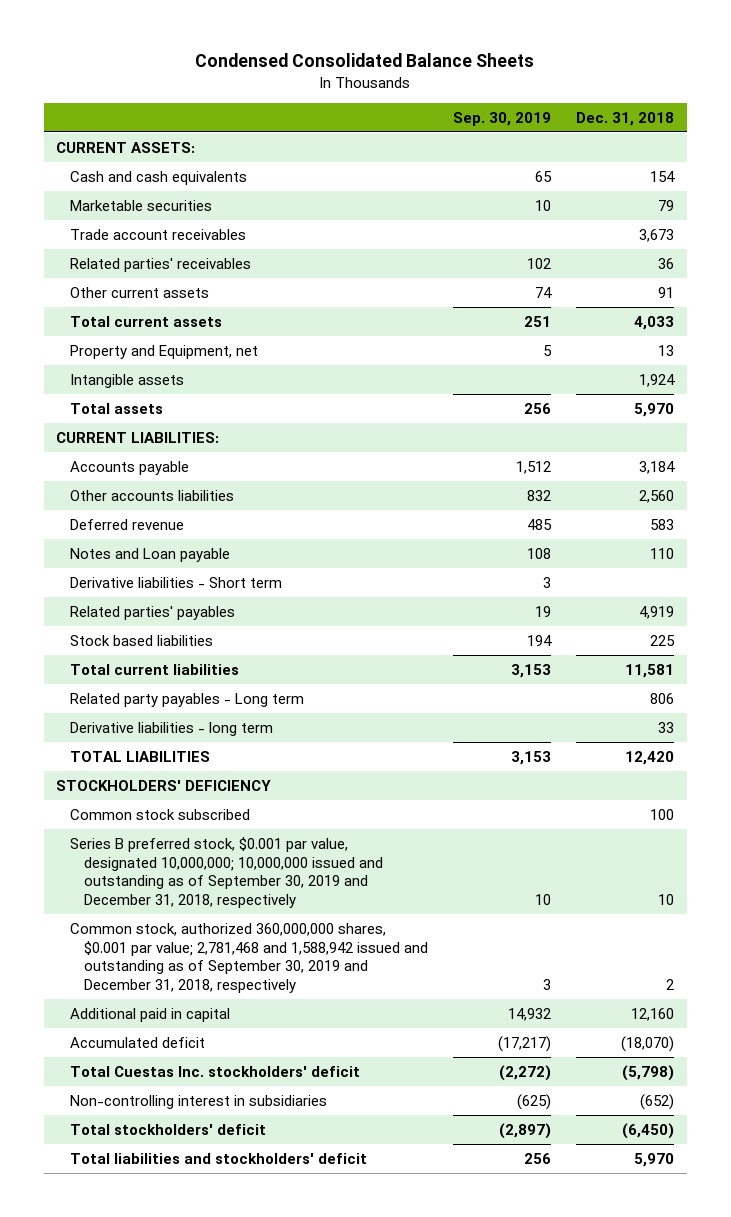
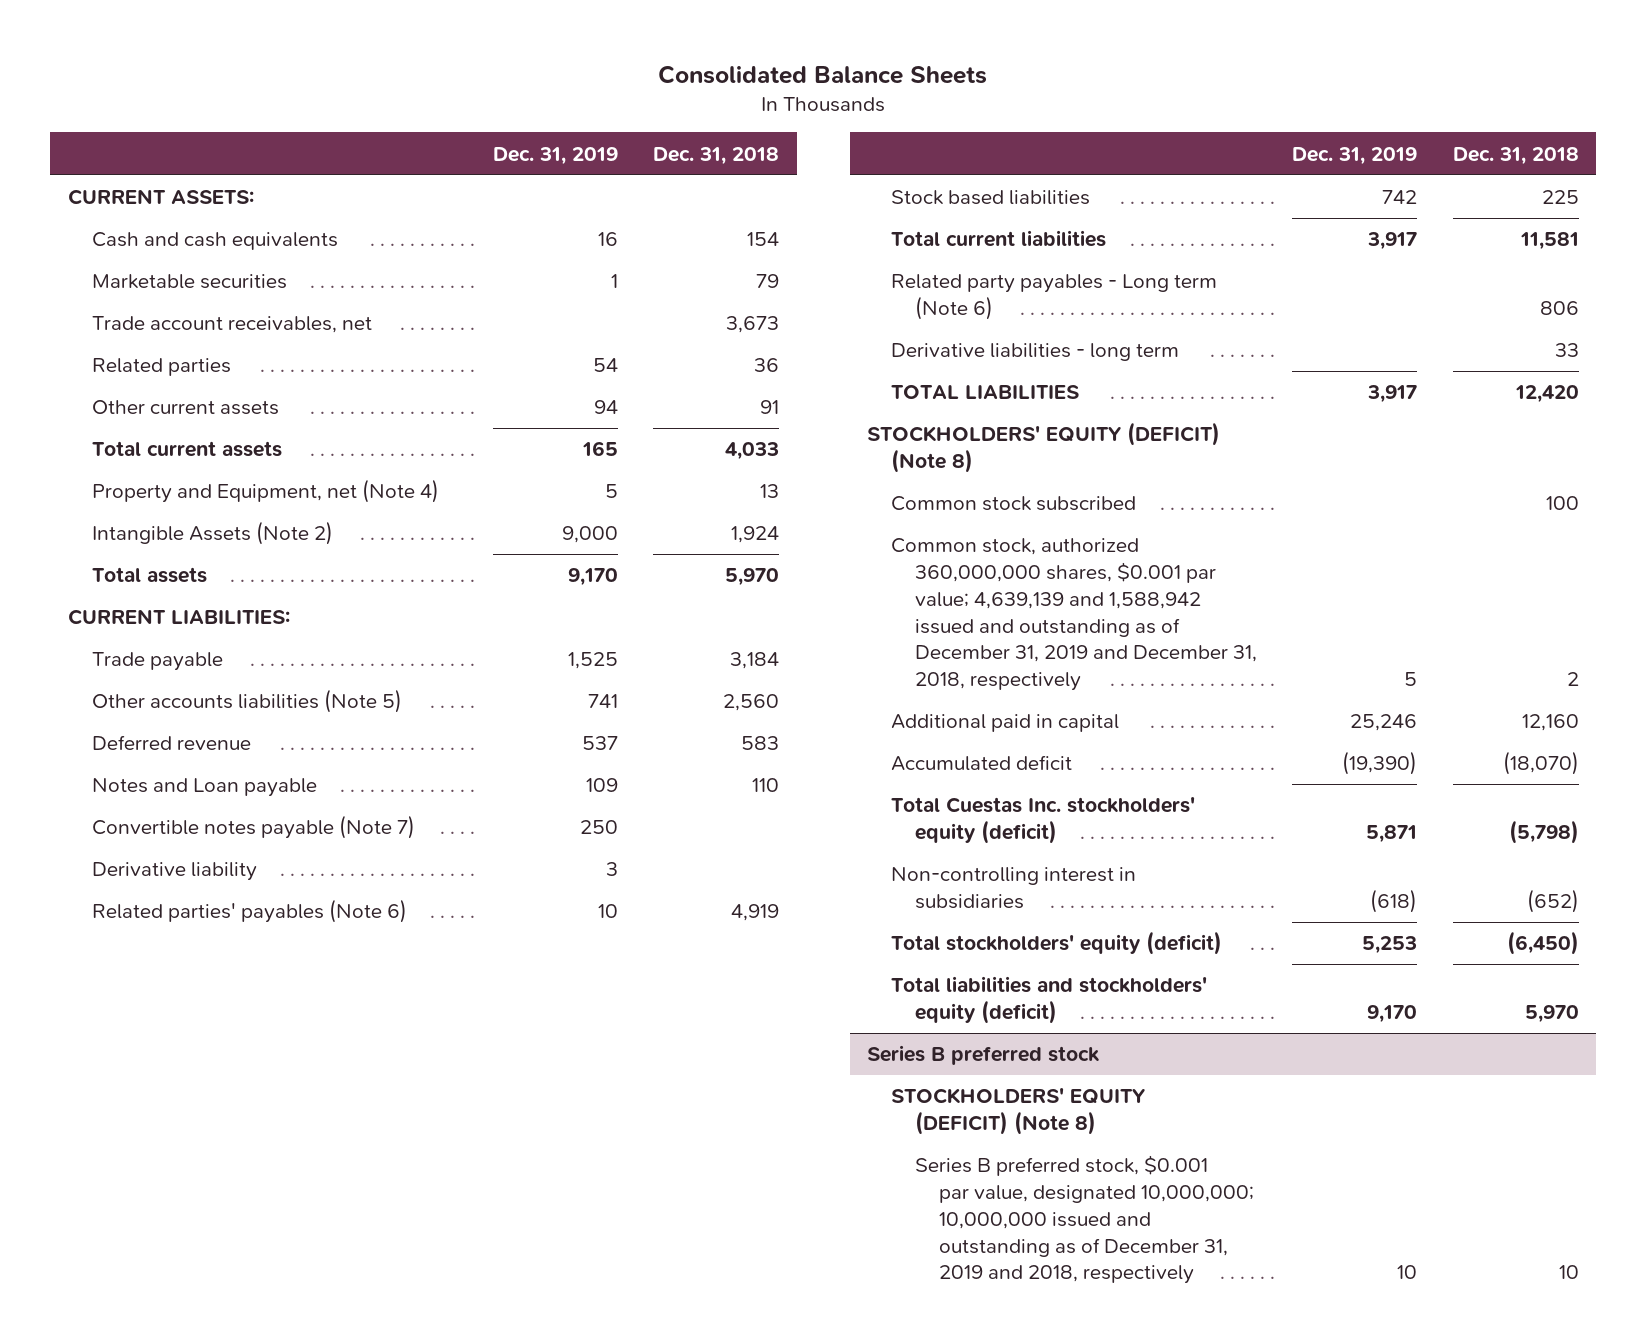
[195,53,535,68] Condensed Consolidated Balance Sheets -> [658,64,988,84] Consolidated Balance Sheets
[453,111,552,126] Sep. 30, 2019 -> none
none -> [492,146,618,165] Dec. 31, 2019
[70,228,247,240] Trade account receivables -> [91,316,372,334] Trade account receivables, net
[70,257,252,272] Related parties' receivables -> [91,358,231,377] Related parties
[70,344,259,359] Property and Equipment, net -> [91,479,439,504] Property and Equipment, net (Note 4)
[70,373,185,388] Intangible assets -> [91,521,333,546] Intangible Assets (Note 2)
[70,460,190,475] Accounts payable -> [91,652,223,672] Trade payable
[70,489,235,501] Other accounts liabilities -> [91,689,402,714] Other accounts liabilities (Note 5)
none -> [91,815,415,840] Convertible notes payable (Note 7)
[70,576,283,588] Derivative liabilities - Short term -> [91,862,257,882] Derivative liability
[70,605,236,620] Related parties' payables -> [91,899,407,924] Related parties' payables (Note 6)
[70,692,305,707] Related party payables - Long term -> [891,274,1218,321] Related party payables - Long term (Note 6)
[56,779,272,791] STOCKHOLDERS' DEFICIENCY -> [867,422,1221,474] STOCKHOLDERS' EQUITY (DEFICIT) (Note 8)
[70,836,383,909] Series B preferred stock, $0.001 par value, designated 10,000,000; 10,000,000 issued and outstanding as of September 30, 2019 and December 31, 2018, respectively -> none
[70,922,428,994] Common stock, authorized 360,000,000 shares, $0.001 par value; 2,781,468 and 1,588,942 issued and outstanding as of September 30, 2019 and December 31, 2018, respectively -> [891,538,1257,692] Common stock, authorized 360,000,000 shares, $0.001 par value; 4,639,139 and 1,588,942 issued and outstanding as of December 31, 2019 and December 31, 2018, respectively
[70,1065,361,1077] Total Cuestas Inc. stockholders' deficit -> [891,797,1196,845] Total Cuestas Inc. stockholders' equity (deficit)
[70,1123,267,1135] Total stockholders' deficit -> [891,931,1223,956] Total stockholders' equity (deficit)
[70,1152,368,1164] Total liabilities and stockholders' deficit -> [891,976,1208,1025] Total liabilities and stockholders' equity (deficit)
none -> [867,1045,1101,1066] Series B preferred stock
none -> [891,1088,1147,1136] STOCKHOLDERS' EQUITY (DEFICIT) (Note 8)
none -> [914,1155,1254,1285] Series B preferred stock, $0.001 par value, designated 10,000,000; 10,000,000 issued and outstanding as of December 31, 2019 and 2018, respectively

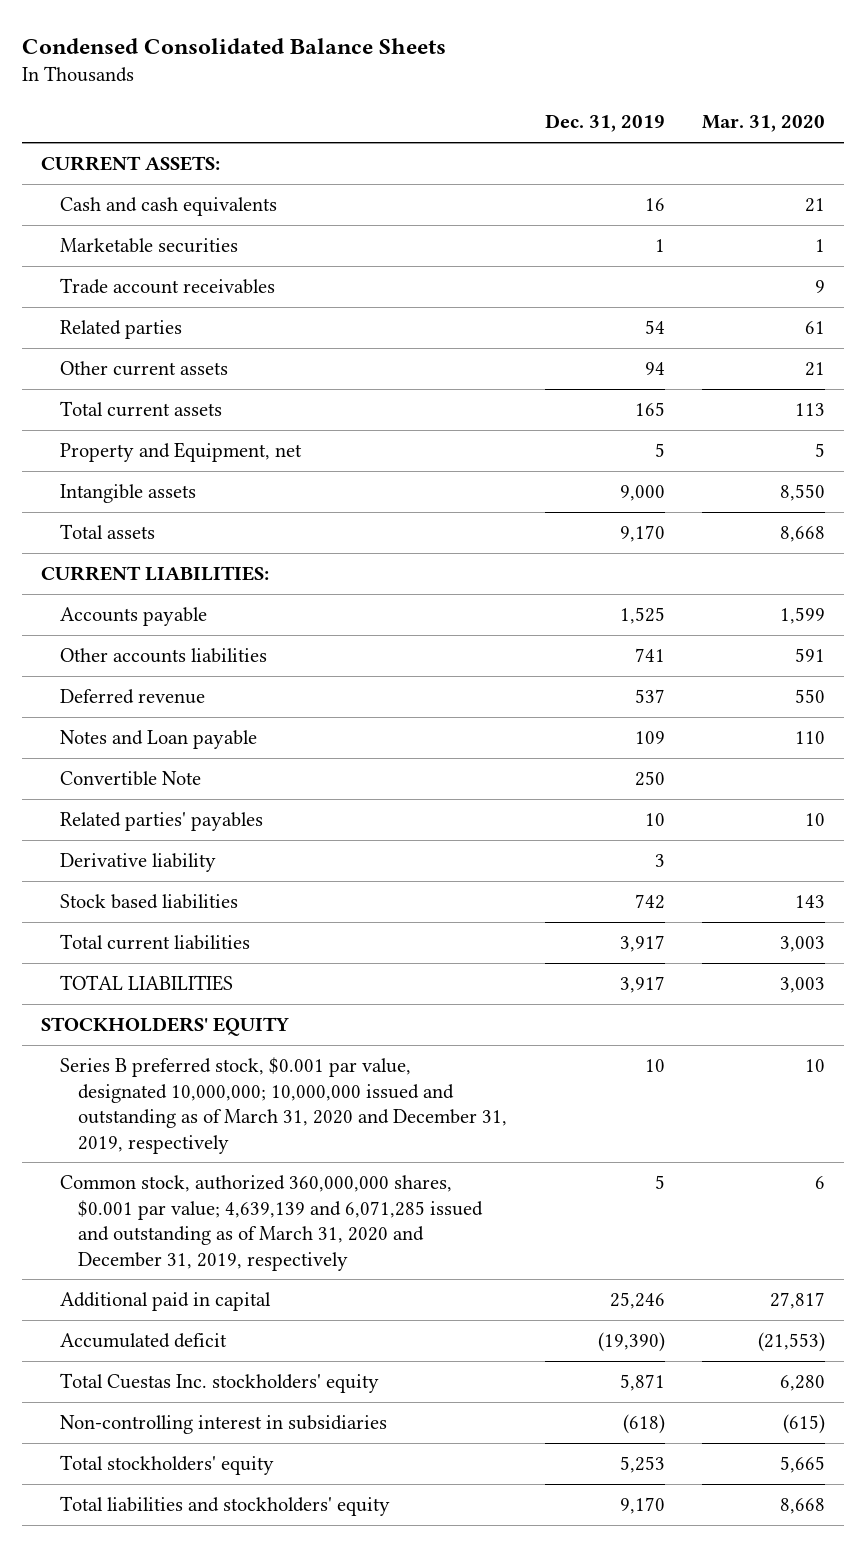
[658,64,988,84] Consolidated Balance Sheets -> [21,37,446,54] Condensed Consolidated Balance Sheets
[653,146,780,165] Dec. 31, 2018 -> none
none -> [702,115,826,133] Mar. 31, 2020
[91,316,372,334] Trade account receivables, net -> [59,277,275,294] Trade account receivables
[91,479,439,504] Property and Equipment, net (Note 4) -> [59,441,302,462] Property and Equipment, net
[91,521,333,546] Intangible Assets (Note 2) -> [59,483,196,503] Intangible assets
[91,652,223,672] Trade payable -> [59,606,207,626] Accounts payable
[91,689,402,714] Other accounts liabilities (Note 5) -> [59,647,267,663] Other accounts liabilities
[91,815,415,840] Convertible notes payable (Note 7) -> [59,770,201,786] Convertible Note
none -> [59,811,263,831] Related parties' payables
[91,899,407,924] Related parties' payables (Note 6) -> none
[891,274,1218,321] Related party payables - Long term (Note 6) -> none
[891,343,1180,362] Derivative liabilities - long term -> none
[891,496,1137,512] Common stock subscribed -> none
[867,422,1221,474] STOCKHOLDERS' EQUITY (DEFICIT) (Note 8) -> [40,1016,289,1036] STOCKHOLDERS' EQUITY
none -> [59,1056,508,1154] Series B preferred stock, $0.001 par value, designated 10,000,000; 10,000,000 issued and outstanding as of March 31, 2020 and December 31, 2019, respectively
[891,538,1257,692] Common stock, authorized 360,000,000 shares, $0.001 par value; 4,639,139 and 1,588,942 issued and outstanding as of December 31, 2019 and December 31, 2018, respectively -> [59,1174,484,1271] Common stock, authorized 360,000,000 shares, $0.001 par value; 4,639,139 and 6,071,285 issued and outstanding as of March 31, 2020 and December 31, 2019, respectively
[891,797,1196,845] Total Cuestas Inc. stockholders' equity (deficit) -> [59,1372,379,1393] Total Cuestas Inc. stockholders' equity
[867,1045,1101,1066] Series B preferred stock -> none
[891,1088,1147,1136] STOCKHOLDERS' EQUITY (DEFICIT) (Note 8) -> none
[914,1155,1254,1285] Series B preferred stock, $0.001 par value, designated 10,000,000; 10,000,000 issued and outstanding as of December 31, 2019 and 2018, respectively -> none
[891,931,1223,956] Total stockholders' equity (deficit) -> [59,1454,274,1475] Total stockholders' equity
[891,976,1208,1025] Total liabilities and stockholders' equity (deficit) -> [59,1495,390,1516] Total liabilities and stockholders' equity

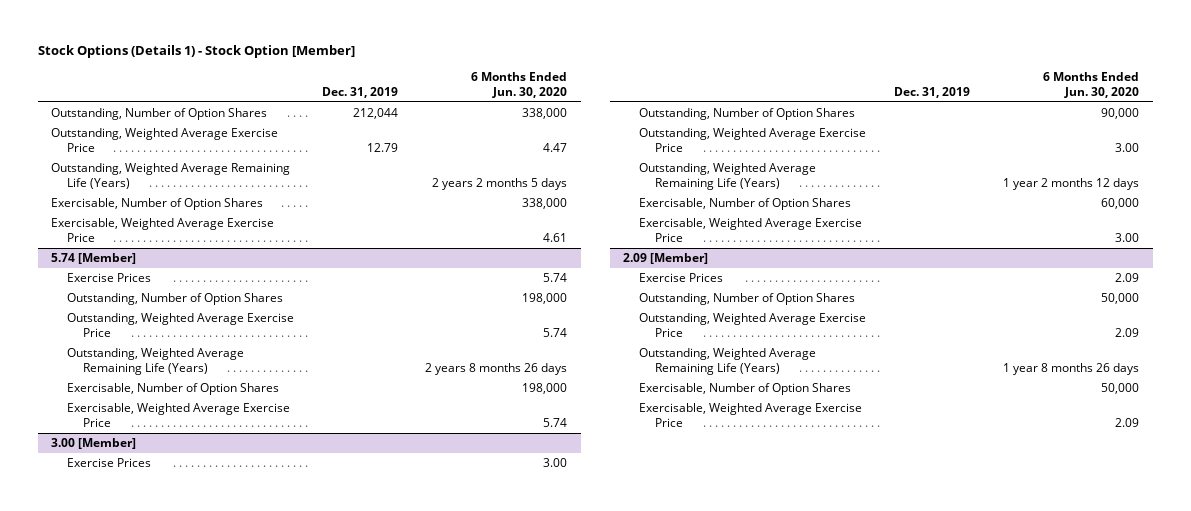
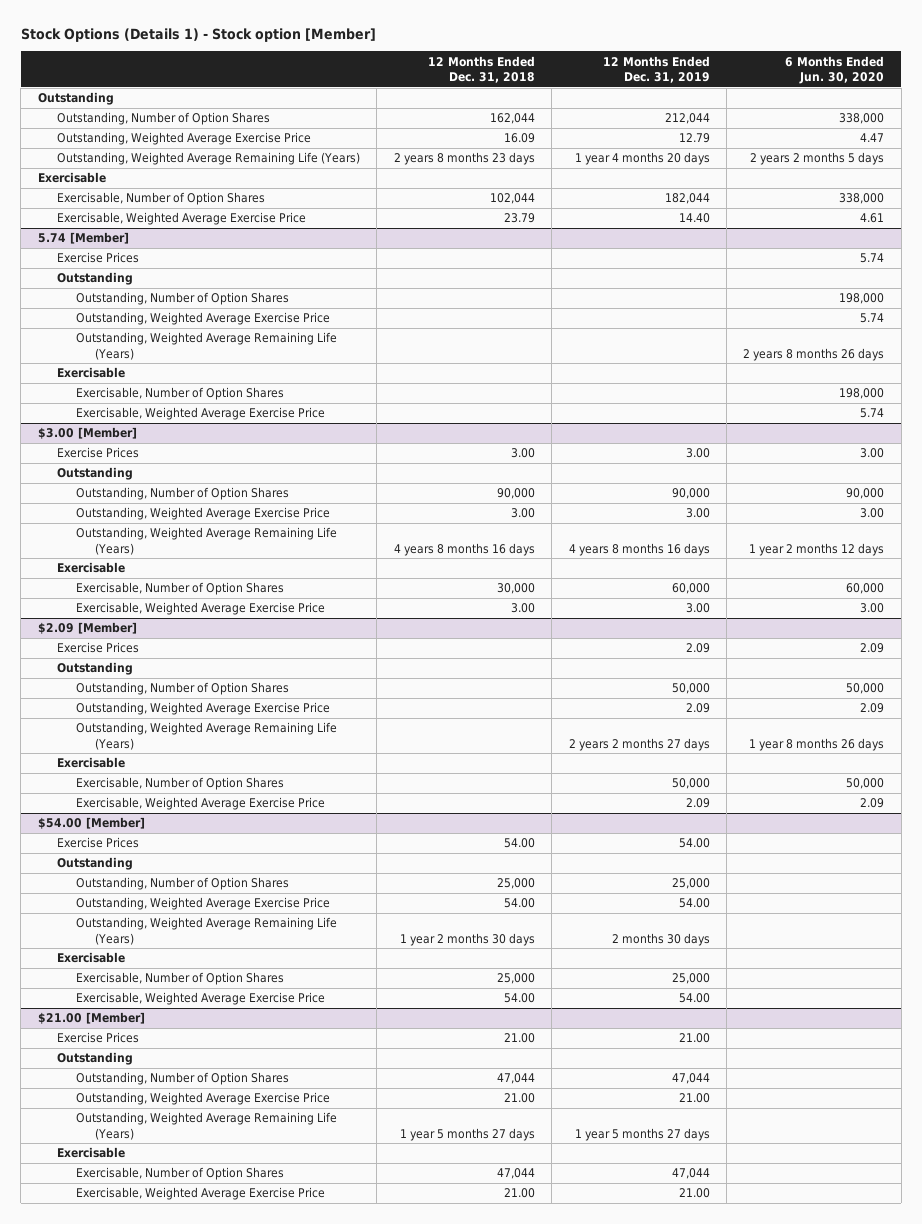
[37,45,355,59] Stock Options (Details 1) - Stock Option [Member] -> [20,28,376,43] Stock Options (Details 1) - Stock option [Member]
[321,86,398,98] Dec. 31, 2019 -> none
none -> [427,55,535,84] 12 Months Ended Dec. 31, 2018
none -> [602,55,710,84] 12 Months Ended Dec. 31, 2019
none -> [37,92,114,106] Outstanding
none -> [37,172,106,184] Exercisable
none -> [56,272,133,286] Outstanding
none -> [56,367,125,379] Exercisable
[51,438,137,450] 3.00 [Member] -> [37,427,137,440] $3.00 [Member]
none -> [56,467,133,481] Outstanding
none -> [56,562,125,574] Exercisable
[623,253,709,265] 2.09 [Member] -> [37,622,137,635] $2.09 [Member]
none -> [56,662,133,676] Outstanding
none -> [56,757,125,769] Exercisable
none -> [37,817,145,830] $54.00 [Member]
none -> [56,837,139,849] Exercise Prices
none -> [56,857,133,871] Outstanding
none -> [75,877,289,891] Outstanding, Number of Option Shares
none -> [75,897,330,911] Outstanding, Weighted Average Exercise Price
none -> [75,917,337,945] Outstanding, Weighted Average Remaining Life (Years)
none -> [56,952,125,964] Exercisable
none -> [75,972,284,986] Exercisable, Number of Option Shares
none -> [75,992,325,1006] Exercisable, Weighted Average Exercise Price
none -> [37,1012,145,1025] $21.00 [Member]
none -> [56,1032,139,1044] Exercise Prices
none -> [56,1052,133,1066] Outstanding
none -> [75,1072,289,1086] Outstanding, Number of Option Shares
none -> [75,1092,330,1106] Outstanding, Weighted Average Exercise Price
none -> [75,1112,337,1140] Outstanding, Weighted Average Remaining Life (Years)
none -> [56,1147,125,1159] Exercisable
none -> [75,1167,284,1181] Exercisable, Number of Option Shares
none -> [75,1187,325,1201] Exercisable, Weighted Average Exercise Price

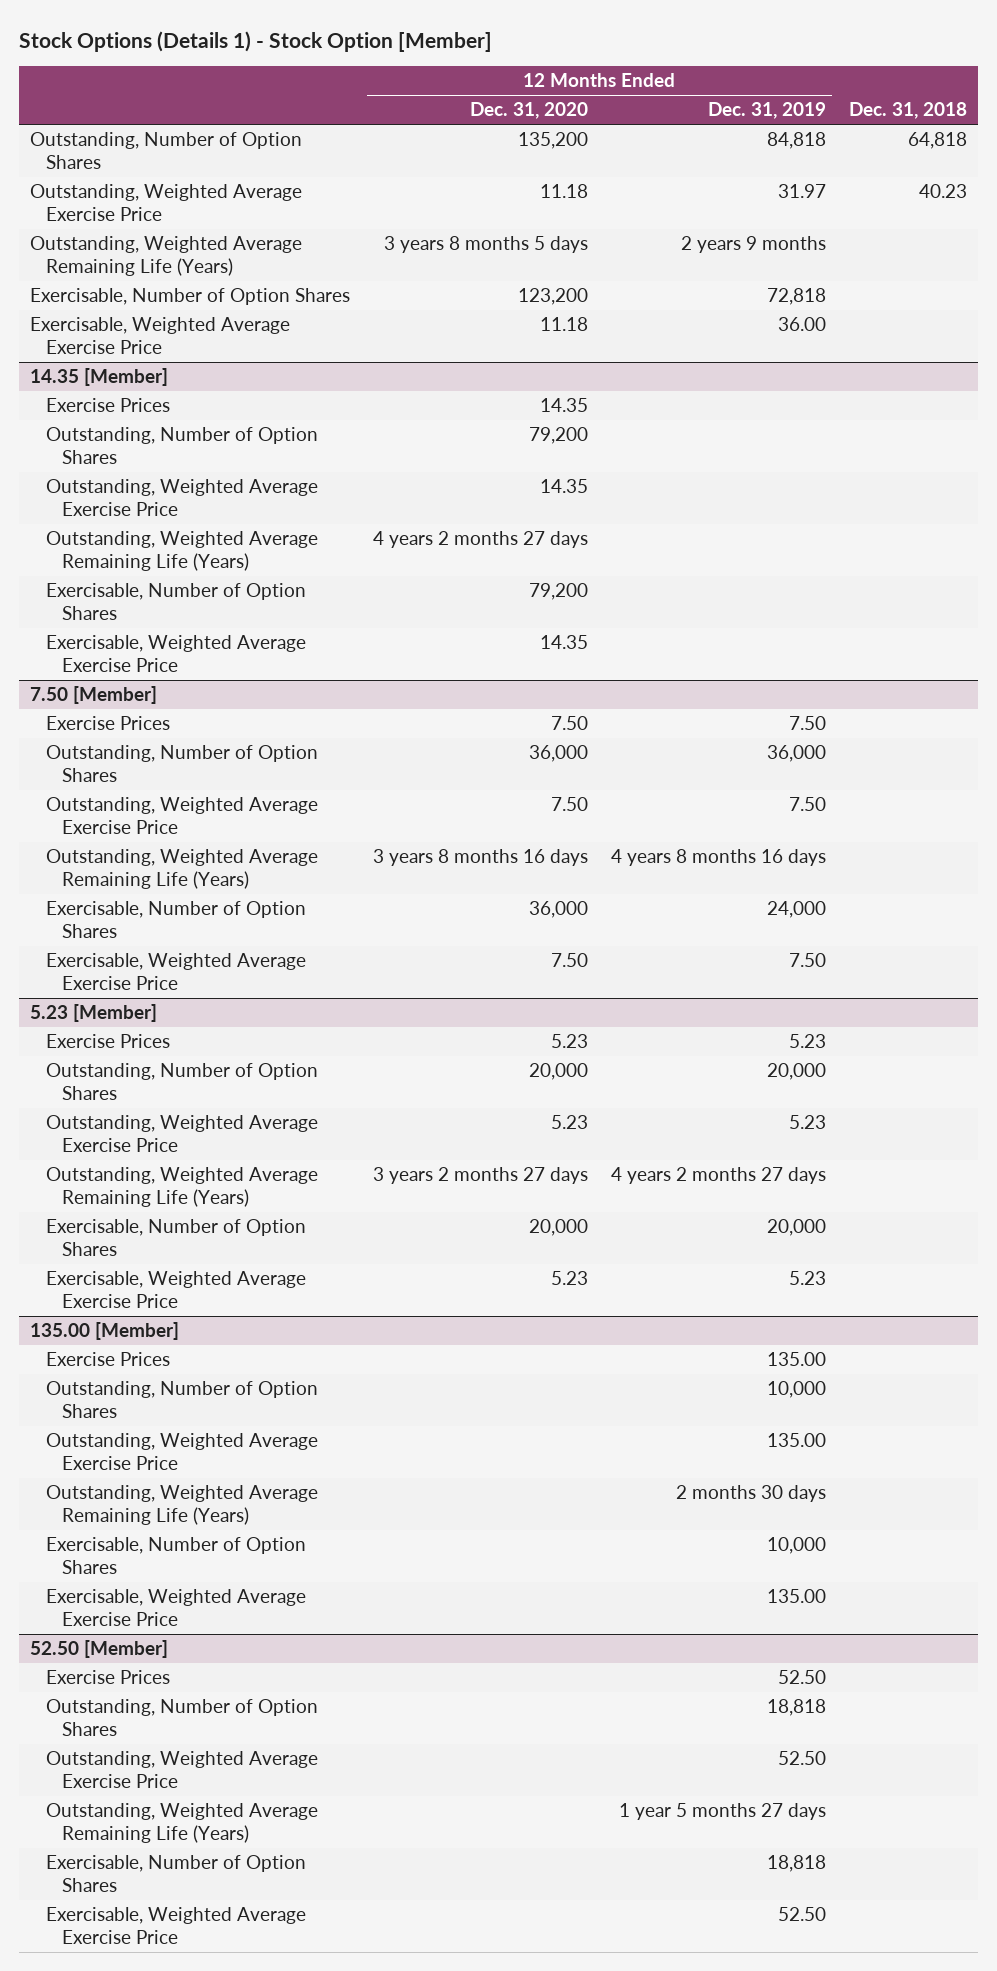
[20,28,376,43] Stock Options (Details 1) - Stock option [Member] -> [18,30,492,52] Stock Options (Details 1) - Stock Option [Member]
[427,55,535,84] 12 Months Ended Dec. 31, 2018 -> none
[785,55,885,85] 6 Months Ended Jun. 30, 2020 -> none
none -> [470,102,589,120] Dec. 31, 2020
none -> [848,102,967,120] Dec. 31, 2018
[37,92,114,106] Outstanding -> none
[37,172,106,184] Exercisable -> none
[664,113,710,125] 212,044 -> [766,132,826,150] 84,818
[678,133,710,144] 12.79 -> [777,184,826,199] 31.97
[574,152,710,166] 1 year 4 months 20 days -> [680,236,826,254] 2 years 9 months
[664,193,710,205] 182,044 -> [766,288,826,306] 72,818
[678,213,710,224] 14.40 -> [777,317,826,332] 36.00
[37,232,129,245] 5.74 [Member] -> [30,368,169,387] 14.35 [Member]
[56,272,133,286] Outstanding -> none
[56,367,125,379] Exercisable -> none
[56,467,133,481] Outstanding -> none
[37,427,137,440] $3.00 [Member] -> [30,686,158,705] 7.50 [Member]
[685,448,710,459] 3.00 -> [788,716,826,731] 7.50
[671,488,710,500] 90,000 -> [766,745,826,763] 36,000
[685,508,710,519] 3.00 -> [788,797,826,812] 7.50
[56,562,125,574] Exercisable -> none
[56,662,133,676] Outstanding -> none
[56,757,125,769] Exercisable -> none
[56,857,133,871] Outstanding -> none
[671,583,710,595] 60,000 -> [766,901,826,919] 24,000
[685,603,710,614] 3.00 -> [788,953,826,968] 7.50
[37,622,137,635] $2.09 [Member] -> [30,1004,158,1023] 5.23 [Member]
[685,643,710,654] 2.09 -> [788,1034,826,1049] 5.23
[671,683,710,695] 50,000 -> [766,1063,826,1081] 20,000
[685,703,710,714] 2.09 -> [788,1115,826,1130] 5.23
[568,737,710,751] 2 years 2 months 27 days -> [610,1167,826,1185] 4 years 2 months 27 days
[671,778,710,790] 50,000 -> [766,1219,826,1237] 20,000
[685,798,710,809] 2.09 -> [788,1271,826,1286] 5.23
[37,817,145,830] $54.00 [Member] -> [30,1322,180,1341] 135.00 [Member]
[678,838,710,849] 54.00 -> [766,1352,826,1367] 135.00
[671,878,710,890] 25,000 -> [766,1381,826,1399] 10,000
[678,898,710,909] 54.00 -> [766,1433,826,1448] 135.00
[56,952,125,964] Exercisable -> none
[56,1052,133,1066] Outstanding -> none
[671,973,710,985] 25,000 -> [766,1537,826,1555] 10,000
[678,993,710,1004] 54.00 -> [766,1589,826,1604] 135.00
[37,1012,145,1025] $21.00 [Member] -> [30,1640,169,1659] 52.50 [Member]
[678,1033,710,1044] 21.00 -> [777,1670,826,1685] 52.50
[671,1073,710,1085] 47,044 -> [766,1699,826,1717] 18,818
[678,1093,710,1104] 21.00 -> [777,1751,826,1766] 52.50
[56,1147,125,1159] Exercisable -> none
[671,1168,710,1180] 47,044 -> [766,1855,826,1873] 18,818
[678,1188,710,1199] 21.00 -> [777,1907,826,1922] 52.50

